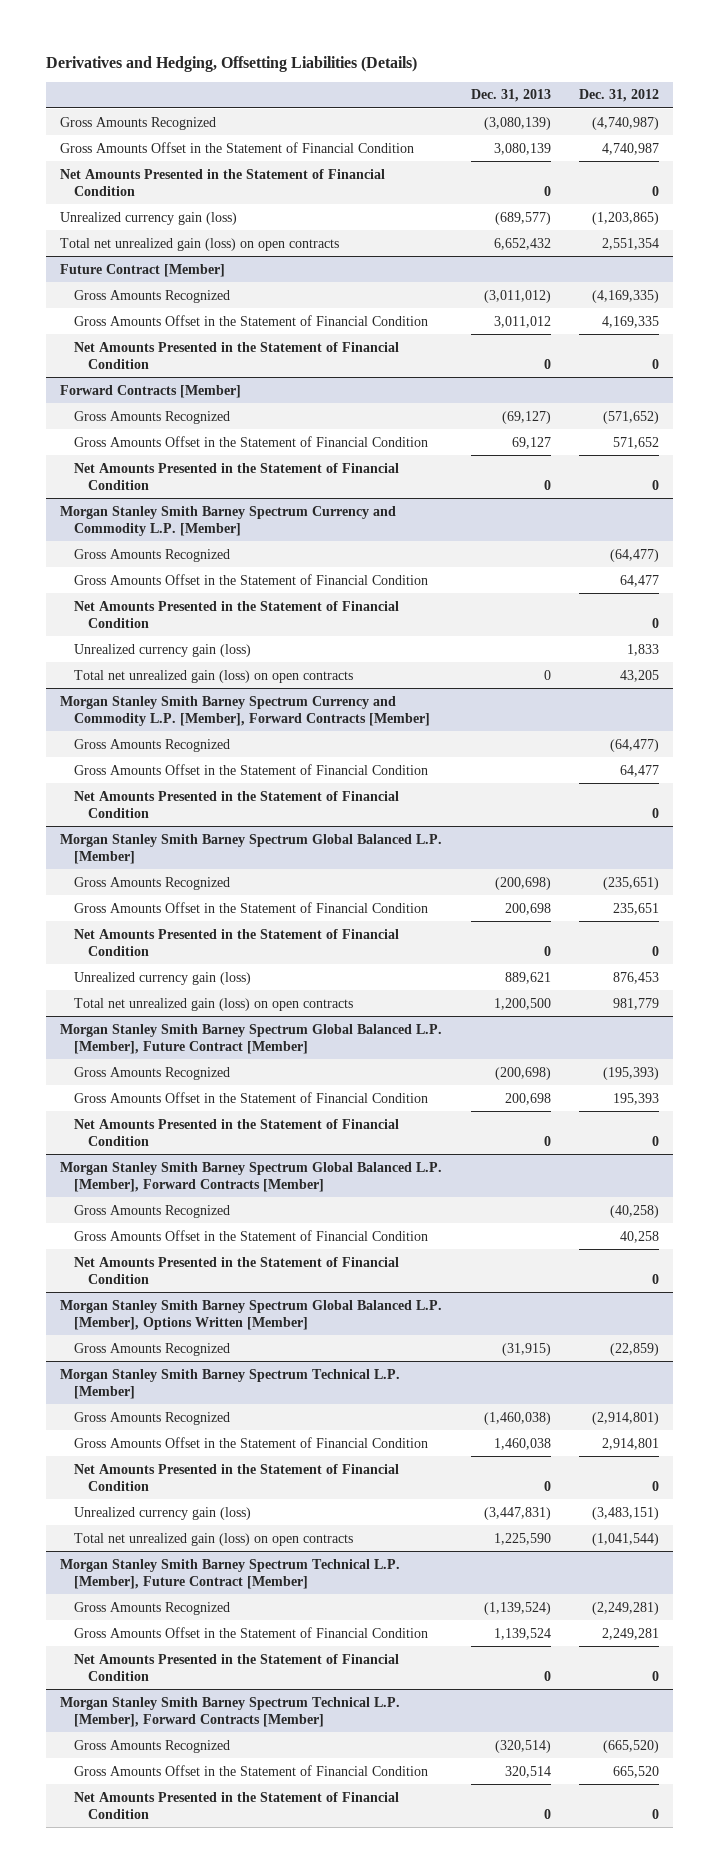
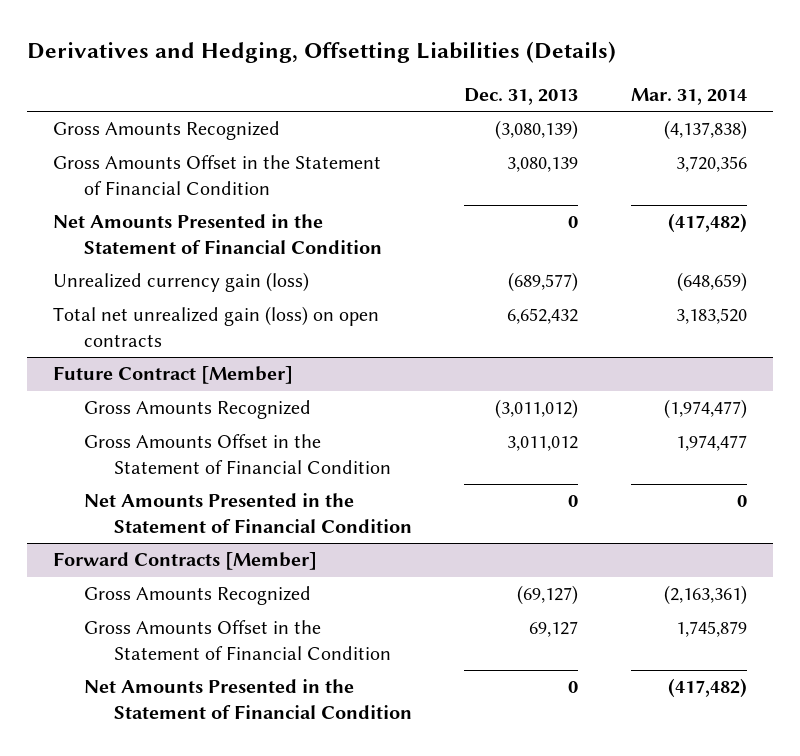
[578,89,659,103] Dec. 31, 2012 -> none
none -> [630,88,747,106] Mar. 31, 2014
[60,505,397,536] Morgan Stanley Smith Barney Spectrum Currency and Commodity L.P. [Member] -> none
[74,548,231,562] Gross Amounts Recognized -> none
[74,573,429,585] Gross Amounts Offset in the Statement of Financial Condition -> none
[74,600,400,628] Net Amounts Presented in the Statement of Financial Condition -> none
[74,643,252,657] Unrealized currency gain (loss) -> none
[74,669,354,683] Total net unrealized gain (loss) on open contracts -> none
[60,695,431,726] Morgan Stanley Smith Barney Spectrum Currency and Commodity L.P. [Member], Forward Contracts [Member] -> none
[74,738,231,752] Gross Amounts Recognized -> none
[74,763,429,775] Gross Amounts Offset in the Statement of Financial Condition -> none
[74,790,400,818] Net Amounts Presented in the Statement of Financial Condition -> none
[60,833,443,864] Morgan Stanley Smith Barney Spectrum Global Balanced L.P. [Member] -> none
[74,876,231,890] Gross Amounts Recognized -> none
[74,901,429,913] Gross Amounts Offset in the Statement of Financial Condition -> none
[74,928,400,956] Net Amounts Presented in the Statement of Financial Condition -> none
[74,971,252,985] Unrealized currency gain (loss) -> none
[74,997,354,1011] Total net unrealized gain (loss) on open contracts -> none
[60,1023,443,1054] Morgan Stanley Smith Barney Spectrum Global Balanced L.P. [Member], Future Contract [Member] -> none
[74,1066,231,1080] Gross Amounts Recognized -> none
[74,1091,429,1103] Gross Amounts Offset in the Statement of Financial Condition -> none
[74,1118,400,1146] Net Amounts Presented in the Statement of Financial Condition -> none
[60,1161,443,1192] Morgan Stanley Smith Barney Spectrum Global Balanced L.P. [Member], Forward Contracts [Member] -> none
[74,1204,231,1218] Gross Amounts Recognized -> none
[74,1229,429,1241] Gross Amounts Offset in the Statement of Financial Condition -> none
[74,1256,400,1284] Net Amounts Presented in the Statement of Financial Condition -> none
[60,1299,443,1330] Morgan Stanley Smith Barney Spectrum Global Balanced L.P. [Member], Options Written [Member] -> none
[74,1342,231,1356] Gross Amounts Recognized -> none
[60,1368,401,1399] Morgan Stanley Smith Barney Spectrum Technical L.P. [Member] -> none
[74,1411,231,1425] Gross Amounts Recognized -> none
[74,1436,429,1448] Gross Amounts Offset in the Statement of Financial Condition -> none
[74,1463,400,1491] Net Amounts Presented in the Statement of Financial Condition -> none
[74,1506,252,1520] Unrealized currency gain (loss) -> none
[74,1532,354,1546] Total net unrealized gain (loss) on open contracts -> none
[60,1558,401,1589] Morgan Stanley Smith Barney Spectrum Technical L.P. [Member], Future Contract [Member] -> none
[74,1601,231,1615] Gross Amounts Recognized -> none
[74,1626,429,1638] Gross Amounts Offset in the Statement of Financial Condition -> none
[74,1653,400,1681] Net Amounts Presented in the Statement of Financial Condition -> none
[60,1696,401,1727] Morgan Stanley Smith Barney Spectrum Technical L.P. [Member], Forward Contracts [Member] -> none
[74,1739,231,1753] Gross Amounts Recognized -> none
[74,1764,429,1776] Gross Amounts Offset in the Statement of Financial Condition -> none
[74,1791,400,1819] Net Amounts Presented in the Statement of Financial Condition -> none

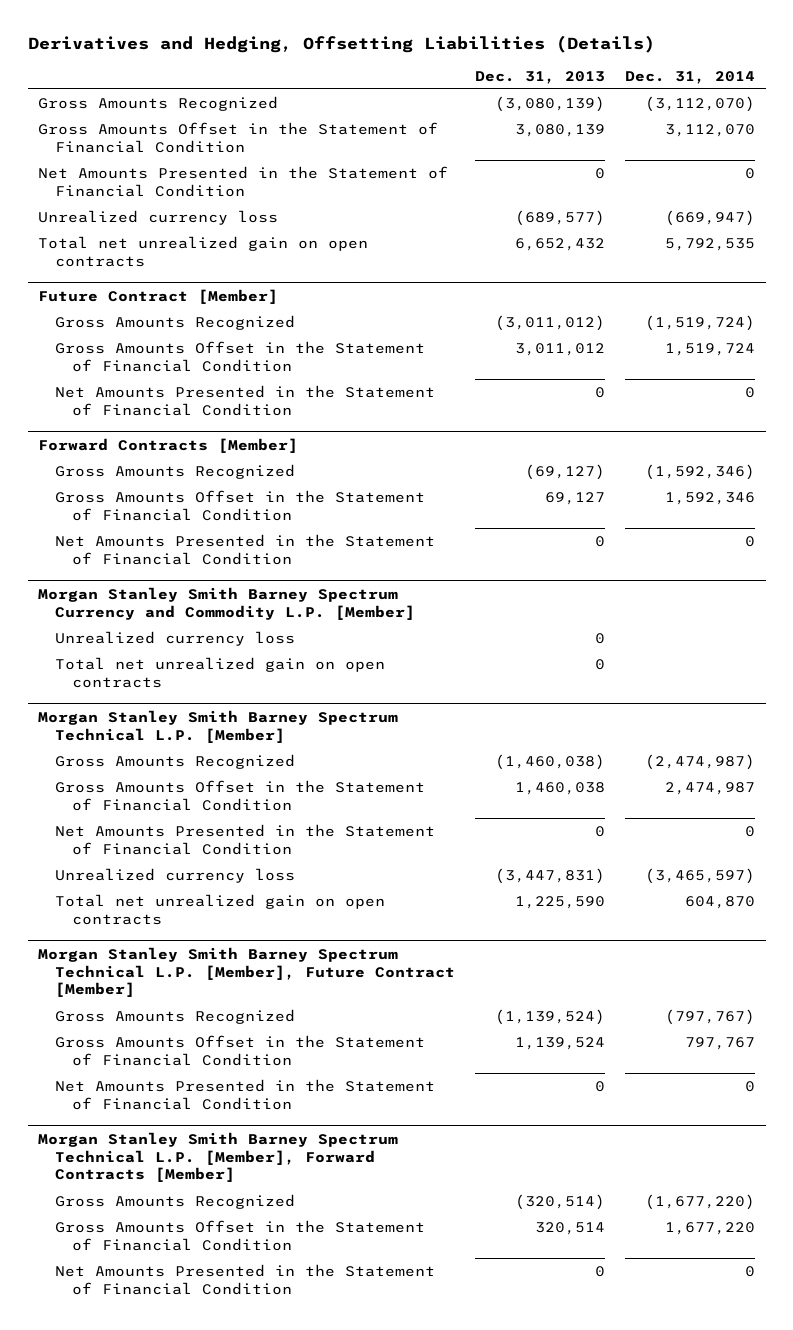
[630,88,747,106] Mar. 31, 2014 -> none
none -> [625,70,756,84] Dec. 31, 2014
[53,272,310,293] Unrealized currency gain (loss) -> [37,209,278,225] Unrealized currency loss
[53,306,380,348] Total net unrealized gain (loss) on open contracts -> [37,235,368,267] Total net unrealized gain on open contracts
none -> [37,586,415,620] Morgan Stanley Smith Barney Spectrum Currency and Commodity L.P. [Member]
none -> [54,630,295,646] Unrealized currency loss
none -> [54,656,385,688] Total net unrealized gain on open contracts
none -> [37,709,398,743] Morgan Stanley Smith Barney Spectrum Technical L.P. [Member]
none -> [54,753,295,769] Gross Amounts Recognized
none -> [54,779,425,811] Gross Amounts Offset in the Statement of Financial Condition
none -> [54,823,435,855] Net Amounts Presented in the Statement of Financial Condition
none -> [54,867,295,883] Unrealized currency loss
none -> [54,893,385,925] Total net unrealized gain on open contracts
none -> [37,946,455,998] Morgan Stanley Smith Barney Spectrum Technical L.P. [Member], Future Contract [Member]
none -> [54,1008,295,1024] Gross Amounts Recognized
none -> [54,1034,425,1066] Gross Amounts Offset in the Statement of Financial Condition
none -> [54,1078,435,1110] Net Amounts Presented in the Statement of Financial Condition
none -> [37,1131,398,1183] Morgan Stanley Smith Barney Spectrum Technical L.P. [Member], Forward Contracts [Member]
none -> [54,1193,295,1209] Gross Amounts Recognized
none -> [54,1219,425,1251] Gross Amounts Offset in the Statement of Financial Condition
none -> [54,1263,435,1295] Net Amounts Presented in the Statement of Financial Condition

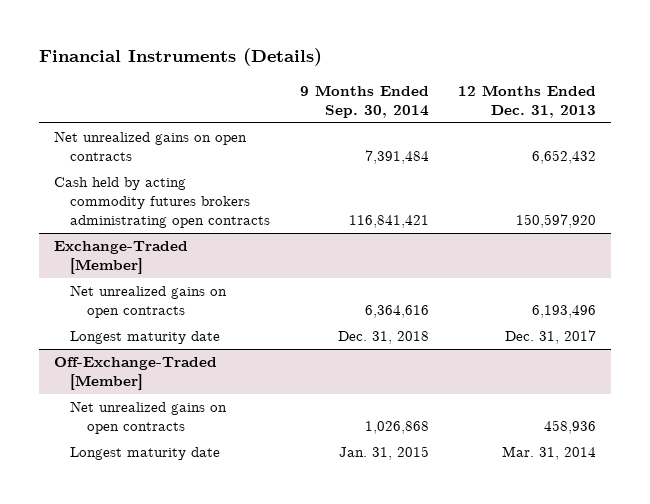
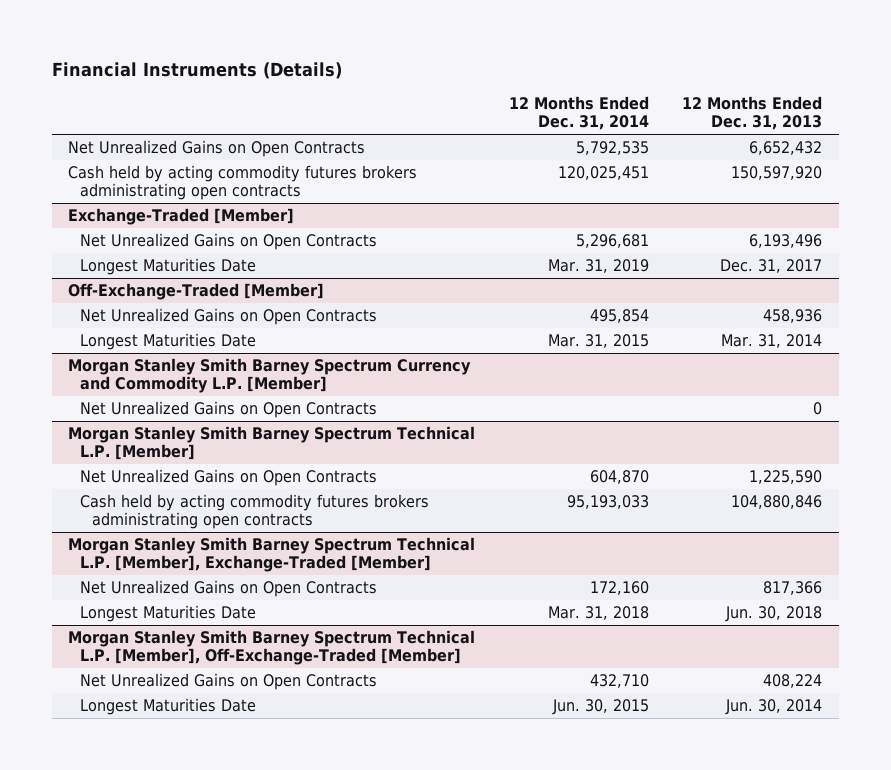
[299,84,429,118] 9 Months Ended Sep. 30, 2014 -> none
none -> [508,96,649,131] 12 Months Ended Dec. 31, 2014
[53,131,247,162] Net unrealized gains on open contracts -> [68,140,366,158] Net Unrealized Gains on Open Contracts
[70,285,228,319] Net unrealized gains on open contracts -> [79,233,377,251] Net Unrealized Gains on Open Contracts
[70,331,221,345] Longest maturity date -> [79,258,256,276] Longest Maturities Date
[70,401,228,435] Net unrealized gains on open contracts -> [79,308,377,326] Net Unrealized Gains on Open Contracts
[70,447,221,461] Longest maturity date -> [79,333,256,351] Longest Maturities Date
none -> [68,358,472,394] Morgan Stanley Smith Barney Spectrum Currency and Commodity L.P. [Member]
none -> [79,401,377,419] Net Unrealized Gains on Open Contracts
none -> [68,426,476,461] Morgan Stanley Smith Barney Spectrum Technical L.P. [Member]
none -> [79,469,377,487] Net Unrealized Gains on Open Contracts
none -> [79,494,429,530] Cash held by acting commodity futures brokers administrating open contracts
none -> [68,537,476,573] Morgan Stanley Smith Barney Spectrum Technical L.P. [Member], Exchange-Traded [Member]
none -> [79,580,377,598] Net Unrealized Gains on Open Contracts
none -> [79,605,256,623] Longest Maturities Date
none -> [68,630,476,666] Morgan Stanley Smith Barney Spectrum Technical L.P. [Member], Off-Exchange-Traded [Member]
none -> [79,673,377,691] Net Unrealized Gains on Open Contracts
none -> [79,698,256,716] Longest Maturities Date

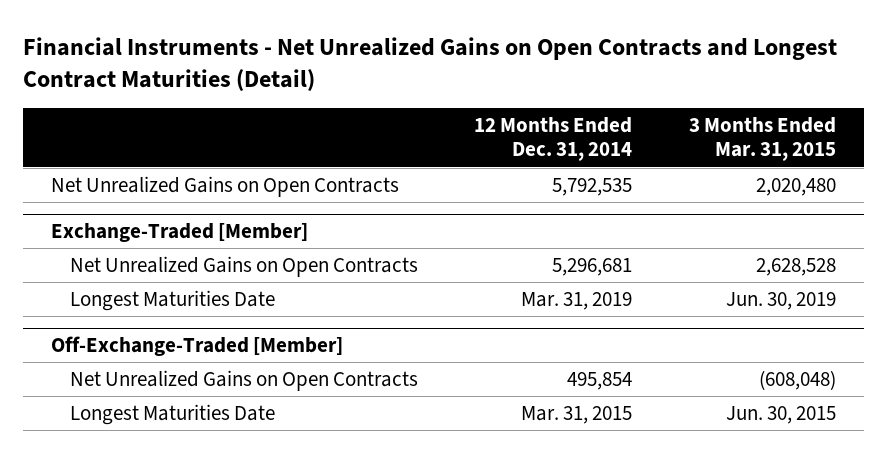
[51,61,342,79] Financial Instruments (Details) -> [22,36,837,92] Financial Instruments - Net Unrealized Gains on Open Contracts and Longest Contract Maturities (Detail)
[682,96,823,131] 12 Months Ended Dec. 31, 2013 -> none
none -> [688,116,836,162] 3 Months Ended Mar. 31, 2015
[68,165,418,201] Cash held by acting commodity futures brokers administrating open contracts -> none
[68,358,472,394] Morgan Stanley Smith Barney Spectrum Currency and Commodity L.P. [Member] -> none
[79,401,377,419] Net Unrealized Gains on Open Contracts -> none
[68,426,476,461] Morgan Stanley Smith Barney Spectrum Technical L.P. [Member] -> none
[79,469,377,487] Net Unrealized Gains on Open Contracts -> none
[79,494,429,530] Cash held by acting commodity futures brokers administrating open contracts -> none
[68,537,476,573] Morgan Stanley Smith Barney Spectrum Technical L.P. [Member], Exchange-Traded [Member] -> none
[79,580,377,598] Net Unrealized Gains on Open Contracts -> none
[79,605,256,623] Longest Maturities Date -> none
[68,630,476,666] Morgan Stanley Smith Barney Spectrum Technical L.P. [Member], Off-Exchange-Traded [Member] -> none
[79,673,377,691] Net Unrealized Gains on Open Contracts -> none
[79,698,256,716] Longest Maturities Date -> none

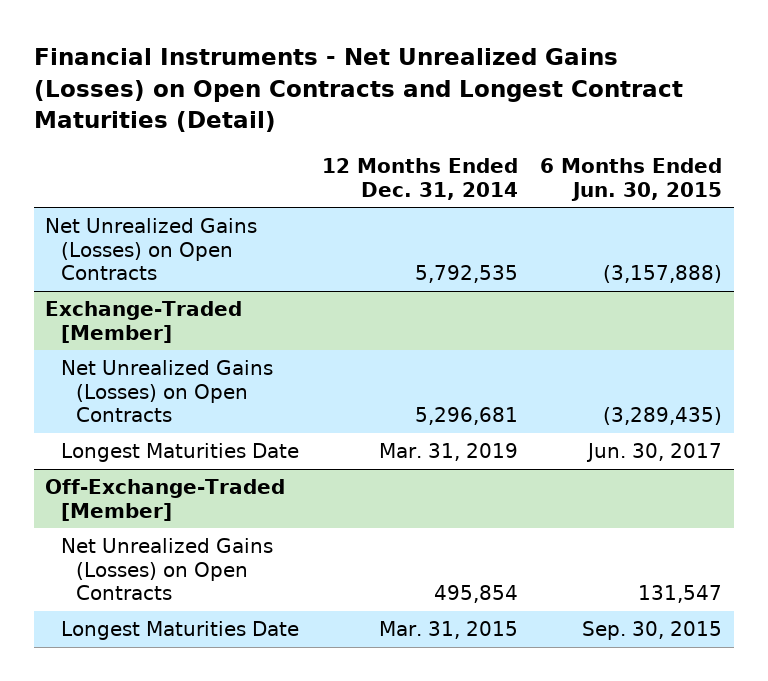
[22,36,837,92] Financial Instruments - Net Unrealized Gains on Open Contracts and Longest Contract Maturities (Detail) -> [33,48,683,132] Financial Instruments - Net Unrealized Gains (Losses) on Open Contracts and Longest Contract Maturities (Detail)
[688,116,836,162] 3 Months Ended Mar. 31, 2015 -> none
none -> [540,158,723,201] 6 Months Ended Jun. 30, 2015
[50,175,399,197] Net Unrealized Gains on Open Contracts -> [45,218,258,281] Net Unrealized Gains (Losses) on Open Contracts
[70,255,419,277] Net Unrealized Gains on Open Contracts -> [60,360,273,423] Net Unrealized Gains (Losses) on Open Contracts
[70,369,419,391] Net Unrealized Gains on Open Contracts -> [60,538,273,601] Net Unrealized Gains (Losses) on Open Contracts

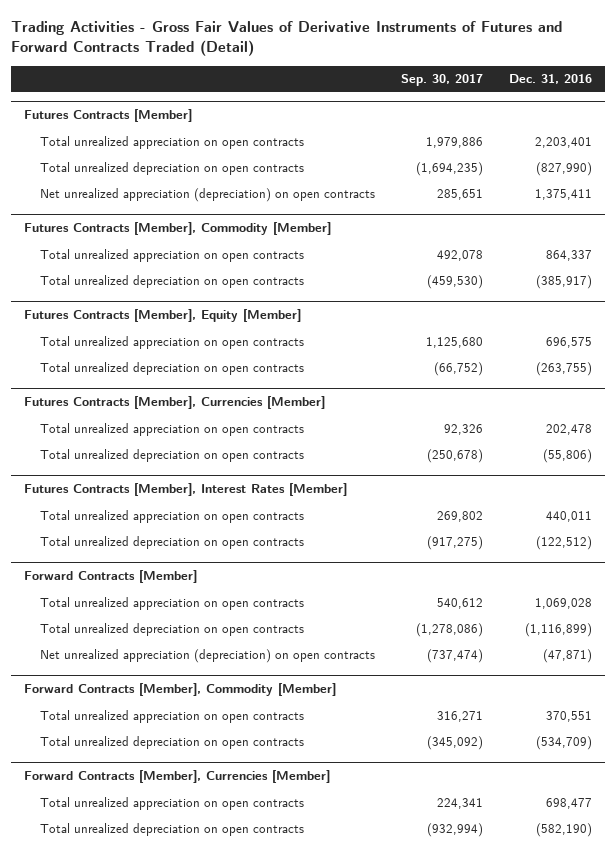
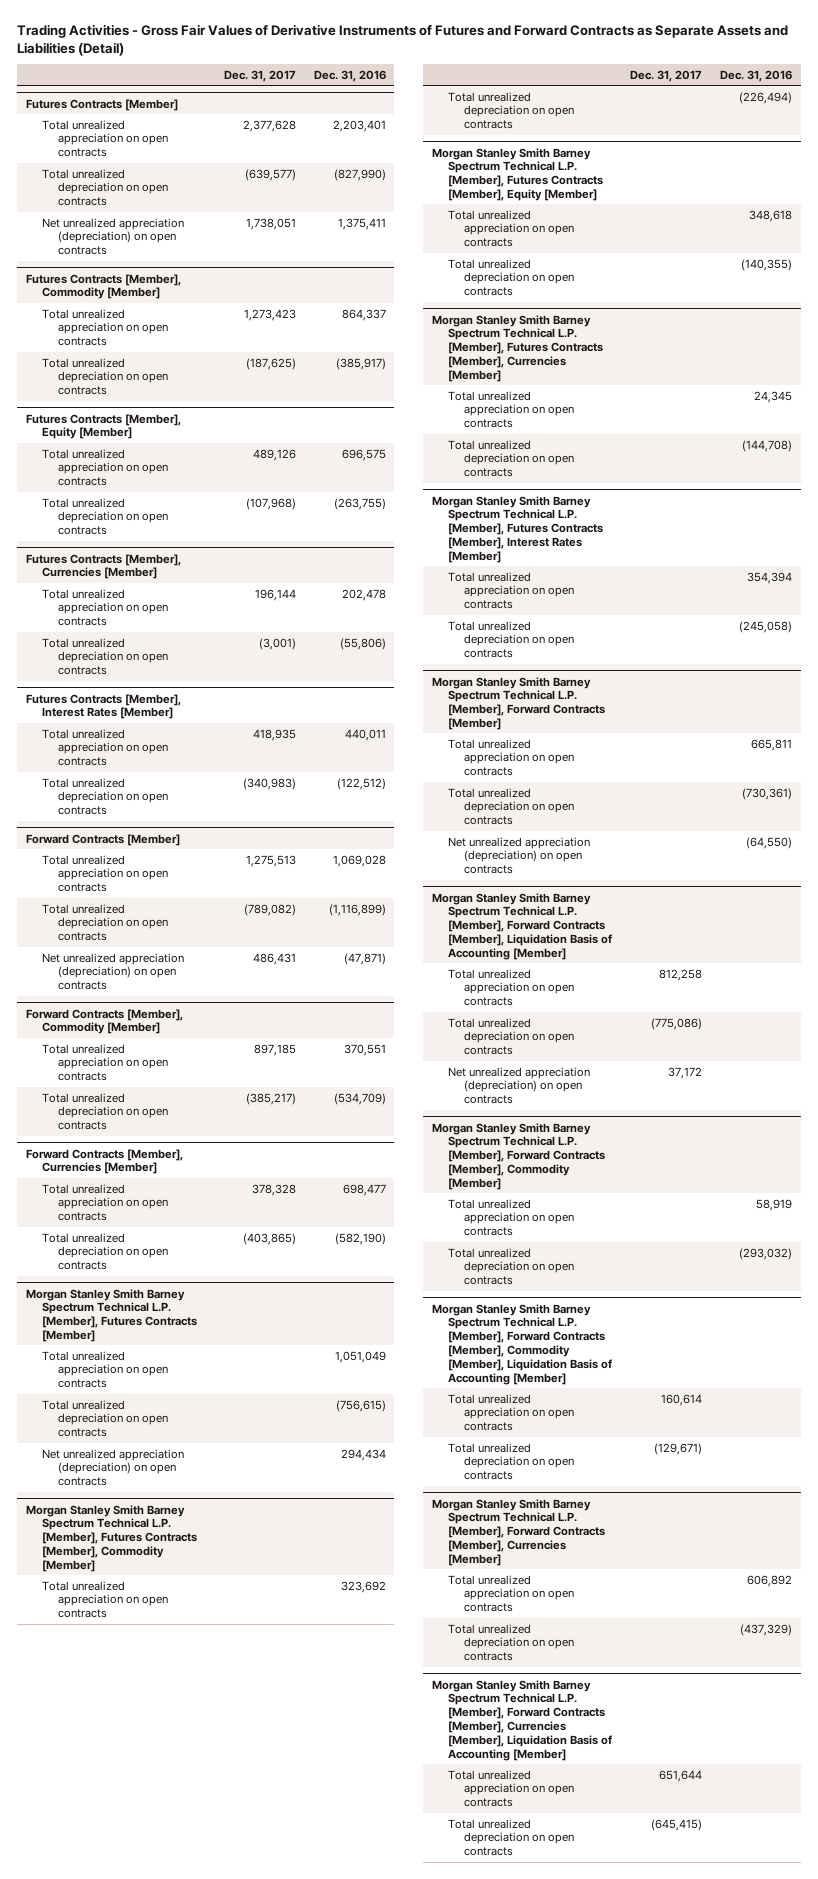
[11,20,563,57] Trading Activities - Gross Fair Values of Derivative Instruments of Futures and Forward Contracts Traded (Detail) -> [17,23,789,56] Trading Activities - Gross Fair Values of Derivative Instruments of Futures and Forward Contracts as Separate Assets and Liabilities (Detail)
[401,74,484,87] Sep. 30, 2017 -> none
none -> [223,70,296,83] Dec. 31, 2017
none -> [25,1288,197,1342] Morgan Stanley Smith Barney Spectrum Technical L.P. [Member], Futures Contracts [Member]
none -> [41,1350,168,1389] Total unrealized appreciation on open contracts
none -> [41,1399,168,1438] Total unrealized depreciation on open contracts
none -> [41,1448,184,1487] Net unrealized appreciation (depreciation) on open contracts
none -> [25,1504,197,1572] Morgan Stanley Smith Barney Spectrum Technical L.P. [Member], Futures Contracts [Member], Commodity [Member]
none -> [41,1580,168,1619] Total unrealized appreciation on open contracts
none -> [448,91,574,130] Total unrealized depreciation on open contracts
none -> [432,147,604,201] Morgan Stanley Smith Barney Spectrum Technical L.P. [Member], Futures Contracts [Member], Equity [Member]
none -> [448,209,574,248] Total unrealized appreciation on open contracts
none -> [448,258,574,297] Total unrealized depreciation on open contracts
none -> [432,314,604,382] Morgan Stanley Smith Barney Spectrum Technical L.P. [Member], Futures Contracts [Member], Currencies [Member]
none -> [448,390,574,429] Total unrealized appreciation on open contracts
none -> [448,439,574,478] Total unrealized depreciation on open contracts
none -> [432,495,604,563] Morgan Stanley Smith Barney Spectrum Technical L.P. [Member], Futures Contracts [Member], Interest Rates [Member]
none -> [448,571,574,610] Total unrealized appreciation on open contracts
none -> [448,620,574,659] Total unrealized depreciation on open contracts
none -> [432,676,606,730] Morgan Stanley Smith Barney Spectrum Technical L.P. [Member], Forward Contracts [Member]
none -> [448,738,574,777] Total unrealized appreciation on open contracts
none -> [448,787,574,826] Total unrealized depreciation on open contracts
none -> [448,836,591,875] Net unrealized appreciation (depreciation) on open contracts
none -> [432,892,613,960] Morgan Stanley Smith Barney Spectrum Technical L.P. [Member], Forward Contracts [Member], Liquidation Basis of Accounting [Member]
none -> [448,968,574,1007] Total unrealized appreciation on open contracts
none -> [448,1017,574,1056] Total unrealized depreciation on open contracts
none -> [448,1066,591,1105] Net unrealized appreciation (depreciation) on open contracts
none -> [432,1122,606,1190] Morgan Stanley Smith Barney Spectrum Technical L.P. [Member], Forward Contracts [Member], Commodity [Member]
none -> [448,1198,574,1237] Total unrealized appreciation on open contracts
none -> [448,1247,574,1286] Total unrealized depreciation on open contracts
none -> [432,1303,613,1385] Morgan Stanley Smith Barney Spectrum Technical L.P. [Member], Forward Contracts [Member], Commodity [Member], Liquidation Basis of Accounting [Member]
none -> [448,1393,574,1432] Total unrealized appreciation on open contracts
none -> [448,1442,574,1481] Total unrealized depreciation on open contracts
none -> [432,1498,606,1566] Morgan Stanley Smith Barney Spectrum Technical L.P. [Member], Forward Contracts [Member], Currencies [Member]
none -> [448,1574,574,1613] Total unrealized appreciation on open contracts
none -> [448,1623,574,1662] Total unrealized depreciation on open contracts
none -> [432,1679,613,1761] Morgan Stanley Smith Barney Spectrum Technical L.P. [Member], Forward Contracts [Member], Currencies [Member], Liquidation Basis of Accounting [Member]
none -> [448,1769,574,1808] Total unrealized appreciation on open contracts
none -> [448,1818,574,1857] Total unrealized depreciation on open contracts

